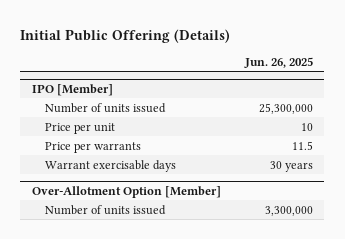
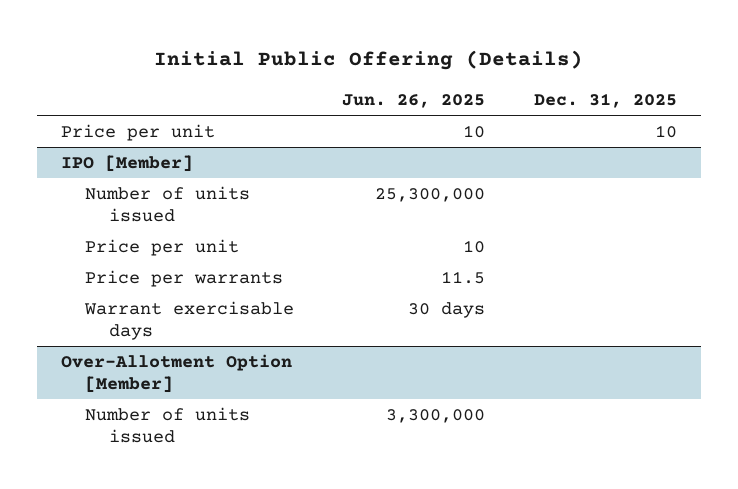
none -> [533,92,677,108] Dec. 31, 2025
none -> [61,124,216,142] Price per unit
[269,160,313,172] 30 years -> [408,302,486,319] 30 days

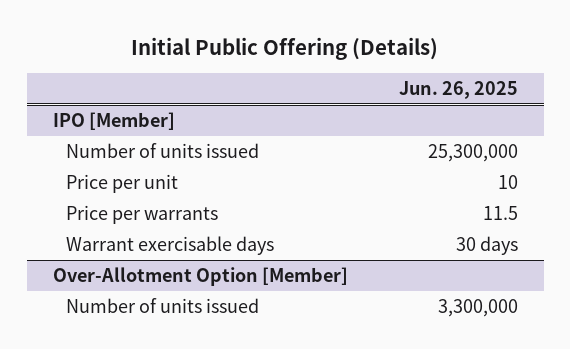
[533,92,677,108] Dec. 31, 2025 -> none
[61,124,216,142] Price per unit -> none

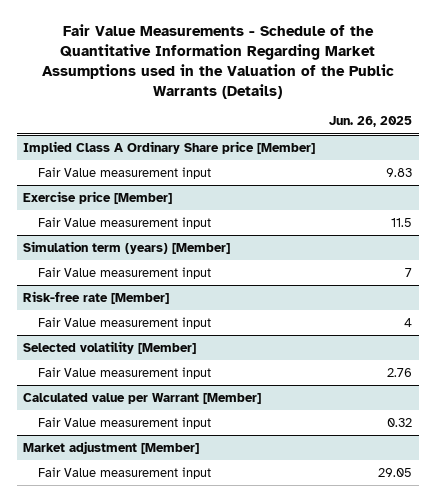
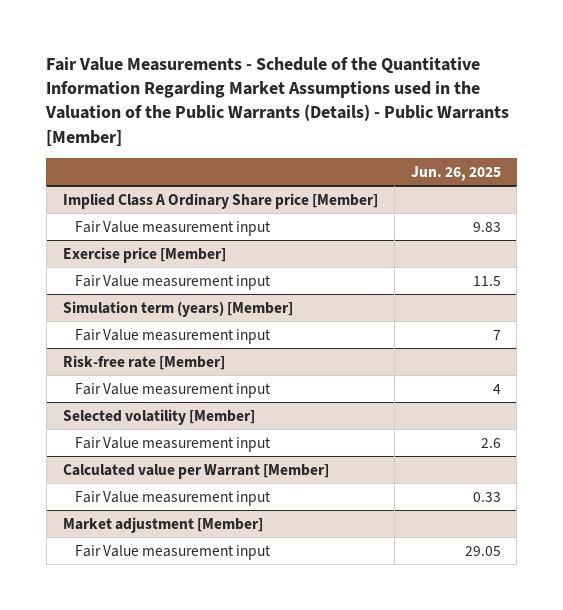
[41,24,394,99] Fair Value Measurements - Schedule of the Quantitative Information Regarding Market Assumptions used in the Valuation of the Public Warrants (Details) -> [45,57,510,146] Fair Value Measurements - Schedule of the Quantitative Information Regarding Market Assumptions used in the Valuation of the Public Warrants (Details) - Public Warrants [Member]
[387,367,413,377] 2.76 -> [480,437,501,448] 2.6
[387,417,413,427] 0.32 -> [472,491,501,502] 0.33

